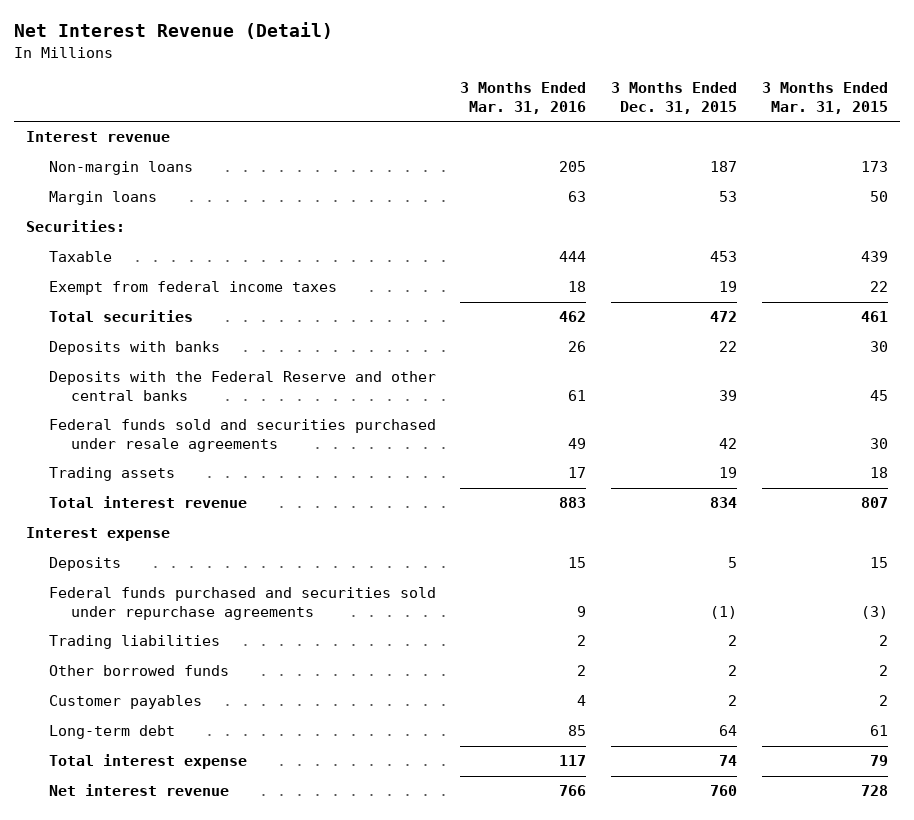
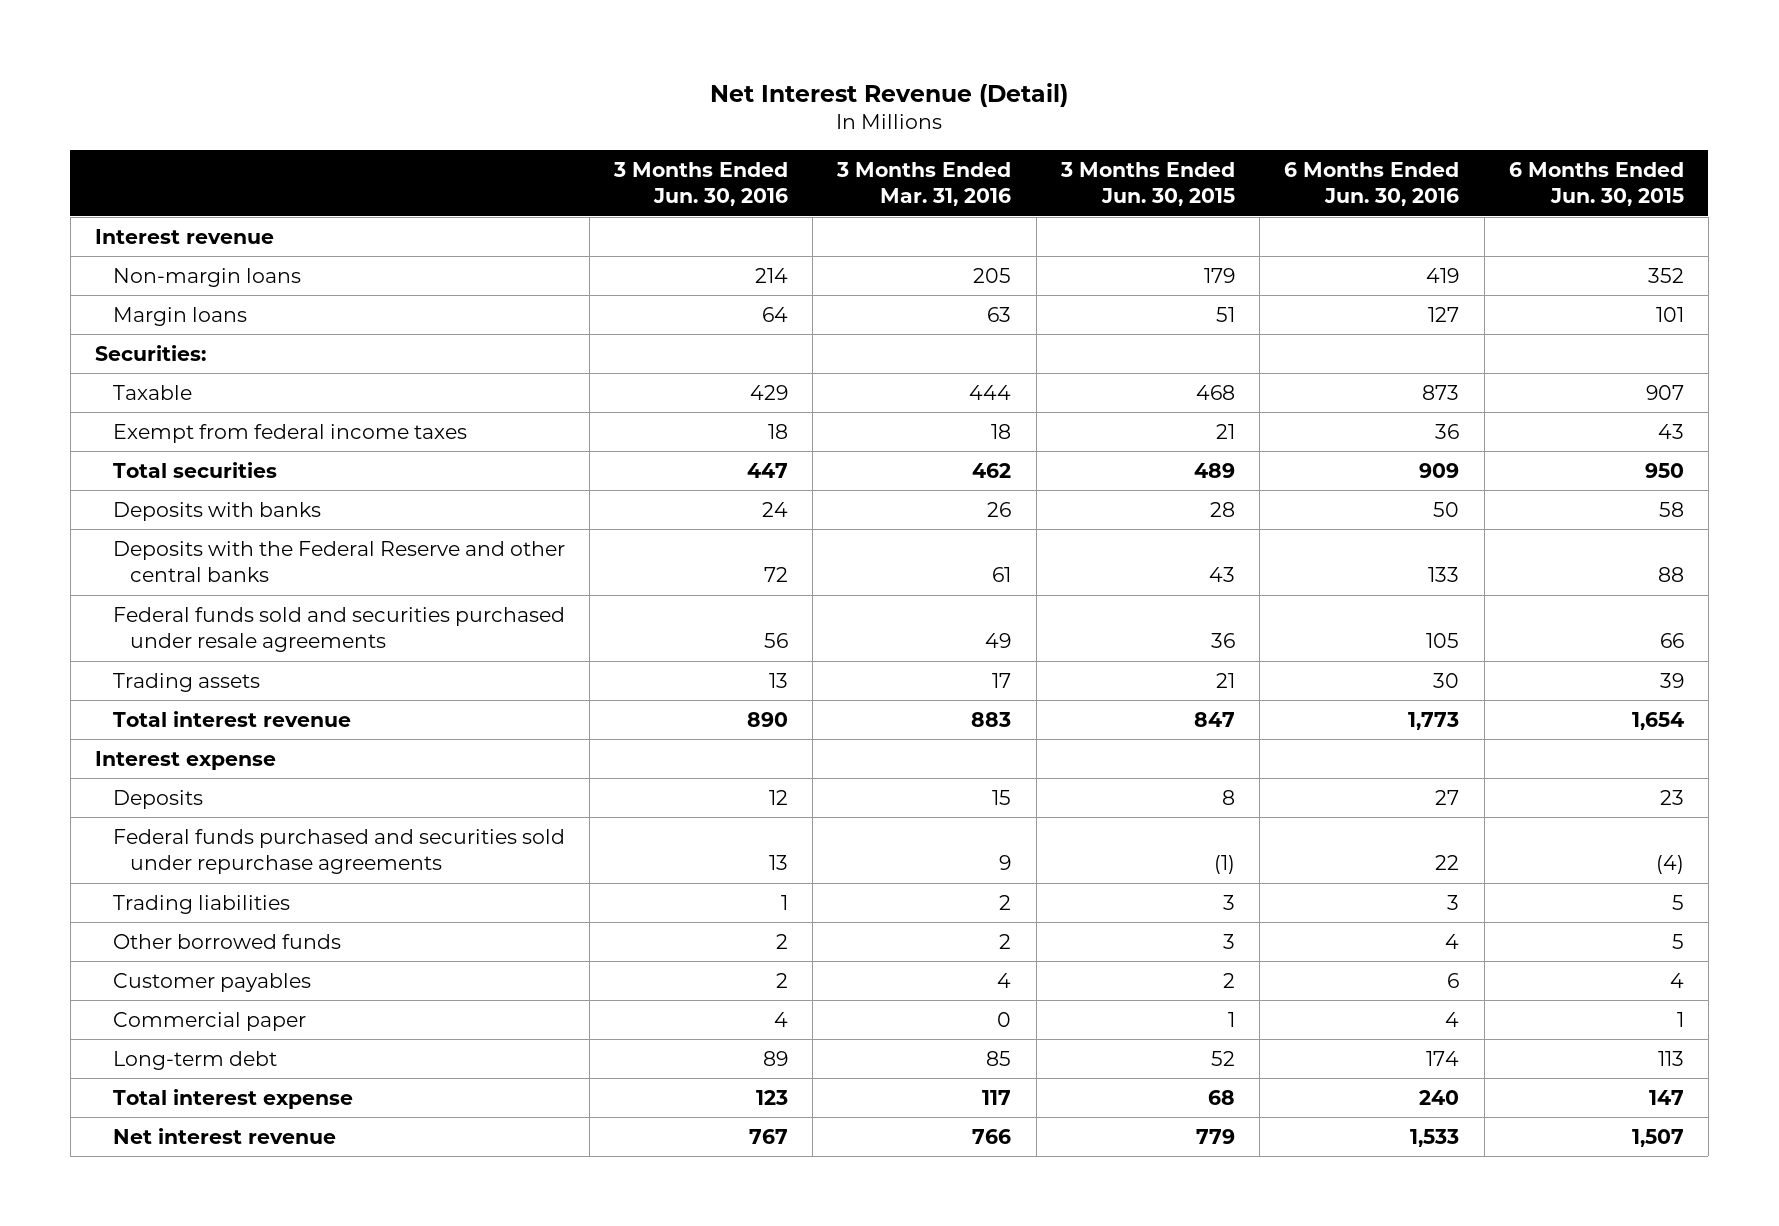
[610,82,737,114] 3 Months Ended Dec. 31, 2015 -> none
[761,82,888,114] 3 Months Ended Mar. 31, 2015 -> none
none -> [613,161,789,207] 3 Months Ended Jun. 30, 2016
none -> [1059,161,1235,207] 3 Months Ended Jun. 30, 2015
none -> [1284,161,1460,207] 6 Months Ended Jun. 30, 2016
none -> [1508,161,1684,207] 6 Months Ended Jun. 30, 2015
none -> [112,1011,306,1031] Commercial paper

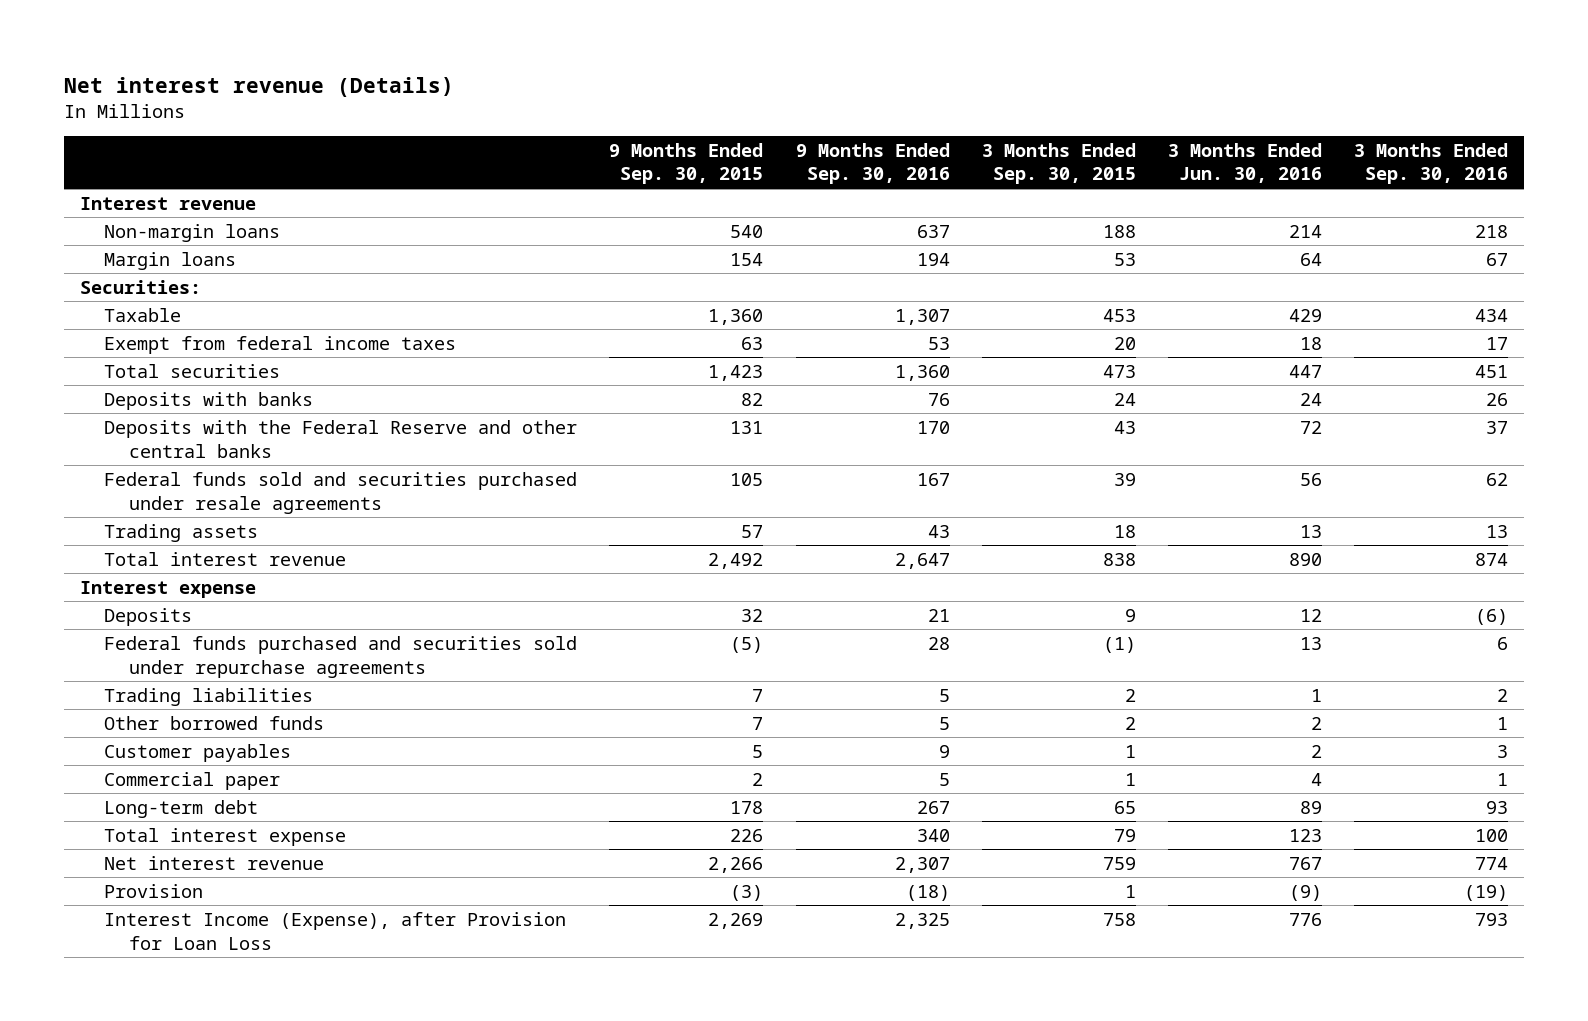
[710,82,1069,107] Net Interest Revenue (Detail) -> [64,76,455,97] Net interest revenue (Details)
[836,161,1012,207] 3 Months Ended Mar. 31, 2016 -> none
[1059,161,1235,207] 3 Months Ended Jun. 30, 2015 -> none
[1284,161,1460,207] 6 Months Ended Jun. 30, 2016 -> none
[1508,161,1684,207] 6 Months Ended Jun. 30, 2015 -> none
none -> [609,142,764,185] 9 Months Ended Sep. 30, 2015
none -> [795,142,950,185] 9 Months Ended Sep. 30, 2016
none -> [981,142,1136,185] 3 Months Ended Sep. 30, 2015
none -> [1353,142,1508,185] 3 Months Ended Sep. 30, 2016
none -> [104,883,204,898] Provision
none -> [104,911,567,950] Interest Income (Expense), after Provision for Loan Loss

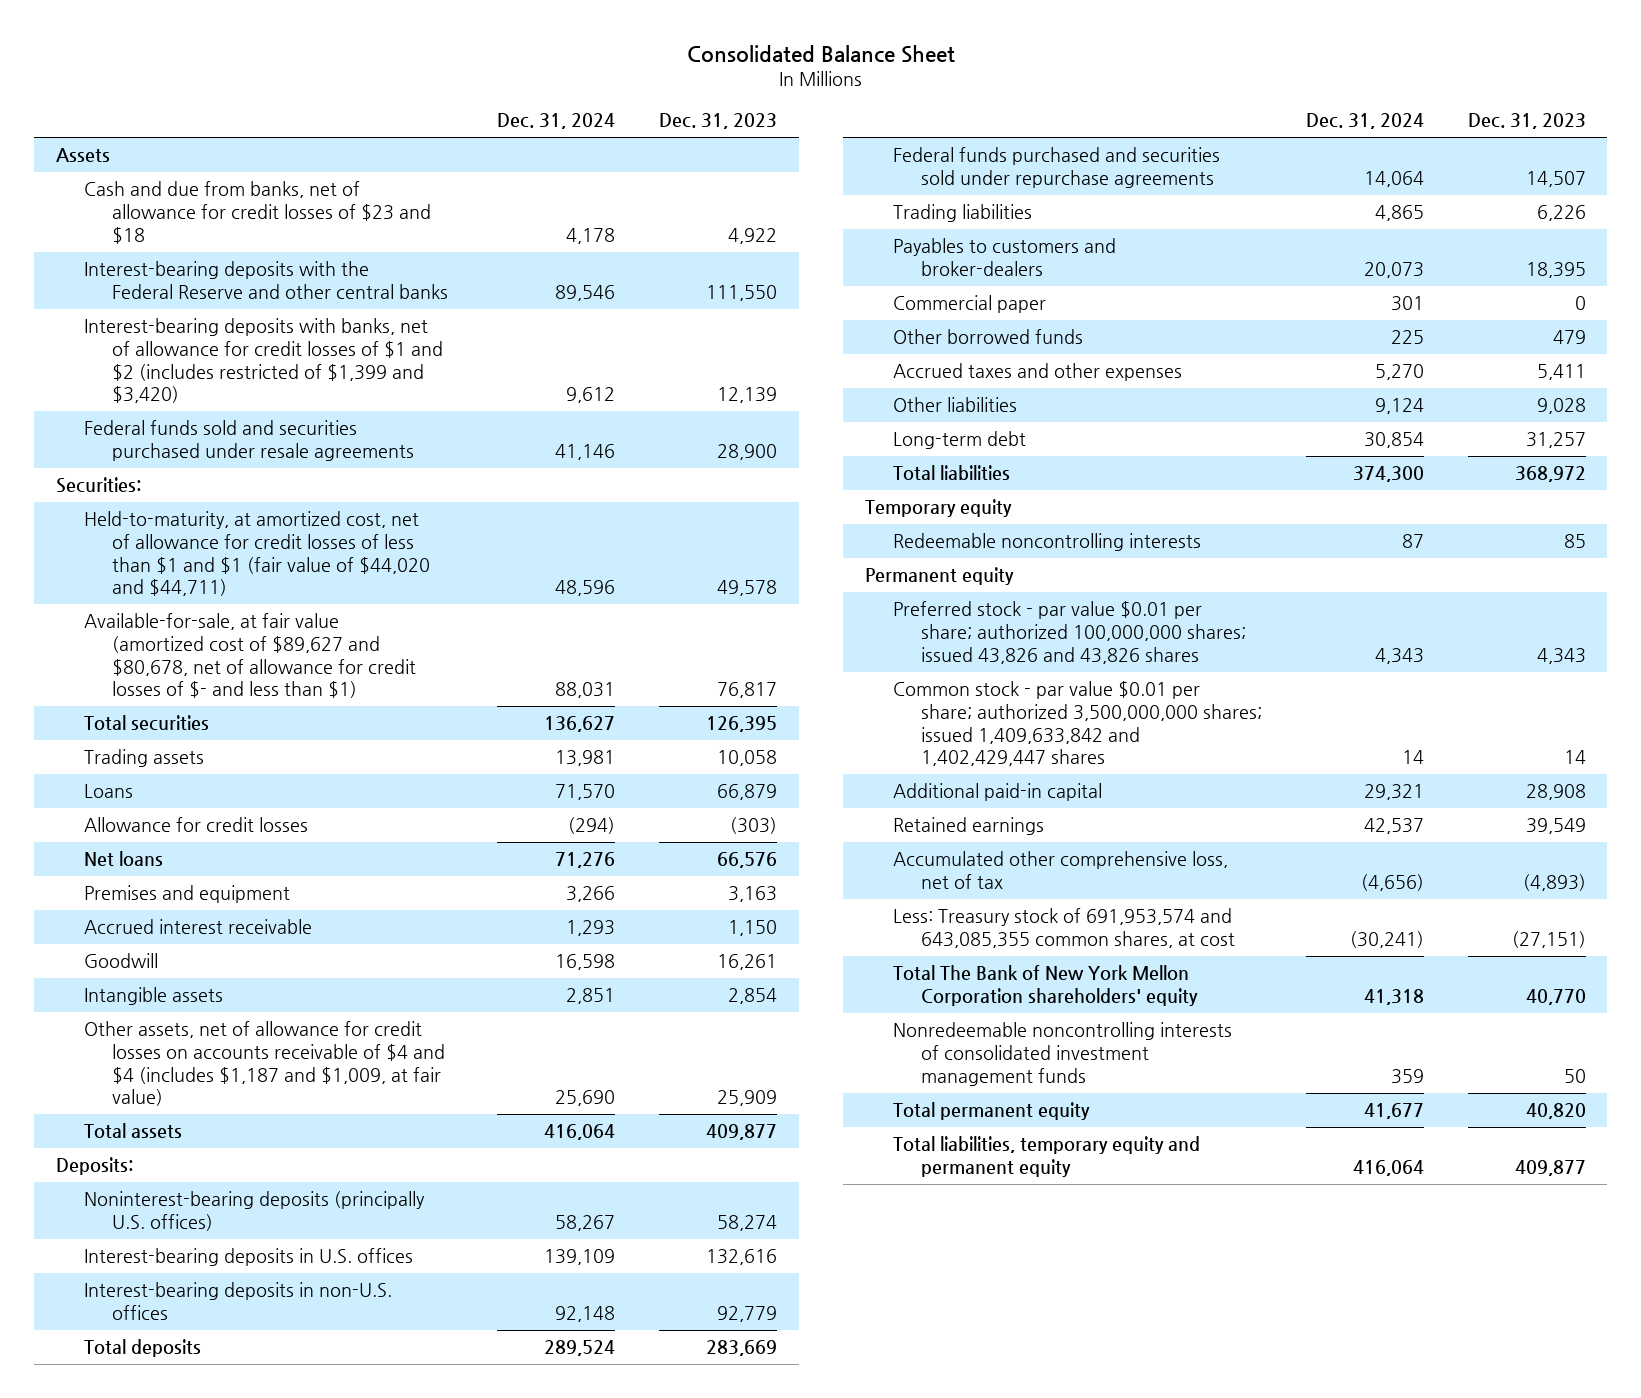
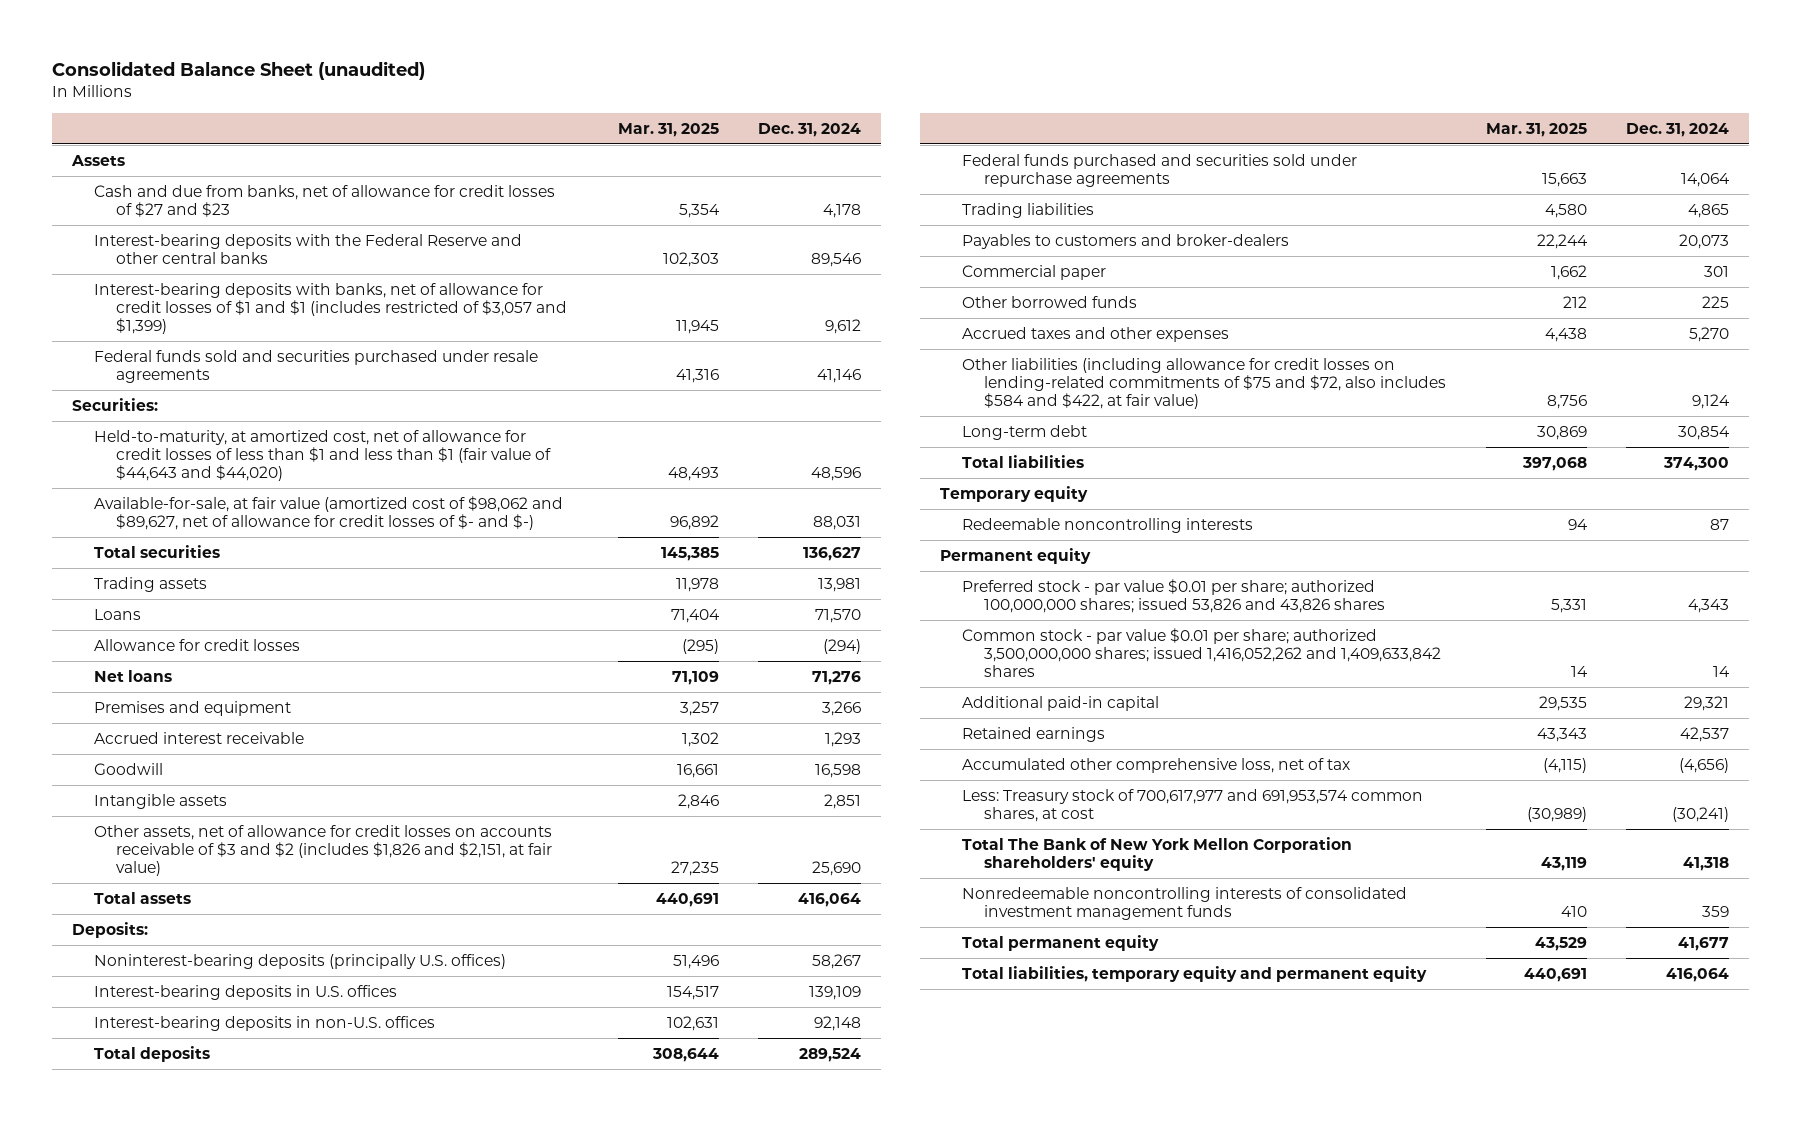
[686,45,955,64] Consolidated Balance Sheet -> [52,61,426,81] Consolidated Balance Sheet (unaudited)
[658,113,777,130] Dec. 31, 2023 -> none
none -> [617,122,719,137] Mar. 31, 2025
[84,181,432,244] Cash and due from banks, net of allowance for credit losses of $23 and $18 -> [94,184,556,218] Cash and due from banks, net of allowance for credit losses of $27 and $23
[84,318,444,404] Interest-bearing deposits with banks, net of allowance for credit losses of $1 and $2 (includes restricted of $1,399 and $3,420) -> [94,282,568,335] Interest-bearing deposits with banks, net of allowance for credit losses of $1 and $1 (includes restricted of $3,057 and $1,399)
[84,511,431,597] Held-to-maturity, at amortized cost, net of allowance for credit losses of less than $1 and $1 (fair value of $44,020 and $44,711) -> [94,429,552,482] Held-to-maturity, at amortized cost, net of allowance for credit losses of less than $1 and less than $1 (fair value of $44,643 and $44,020)
[84,613,417,699] Available-for-sale, at fair value (amortized cost of $89,627 and $80,678, net of allowance for credit losses of $- and less than $1) -> [94,495,564,531] Available-for-sale, at fair value (amortized cost of $98,062 and $89,627, net of allowance for credit losses of $- and $-)
[84,1021,446,1107] Other assets, net of allowance for credit losses on accounts receivable of $4 and $4 (includes $1,187 and $1,009, at fair value) -> [94,824,553,877] Other assets, net of allowance for credit losses on accounts receivable of $3 and $2 (includes $1,826 and $2,151, at fair value)
[892,397,1017,413] Other liabilities -> [961,357,1447,410] Other liabilities (including allowance for credit losses on lending-related commitments of $75 and $72, also includes $584 and $422, at fair value)
[892,601,1247,664] Preferred stock - par value $0.01 per share; authorized 100,000,000 shares; issued 43,826 and 43,826 shares -> [961,578,1386,614] Preferred stock - par value $0.01 per share; authorized 100,000,000 shares; issued 53,826 and 43,826 shares
[892,681,1263,767] Common stock - par value $0.01 per share; authorized 3,500,000,000 shares; issued 1,409,633,842 and 1,402,429,447 shares -> [961,627,1442,678] Common stock - par value $0.01 per share; authorized 3,500,000,000 shares; issued 1,416,052,262 and 1,409,633,842 shares
[892,908,1236,948] Less: Treasury stock of 691,953,574 and 643,085,355 common shares, at cost -> [961,788,1423,823] Less: Treasury stock of 700,617,977 and 691,953,574 common shares, at cost

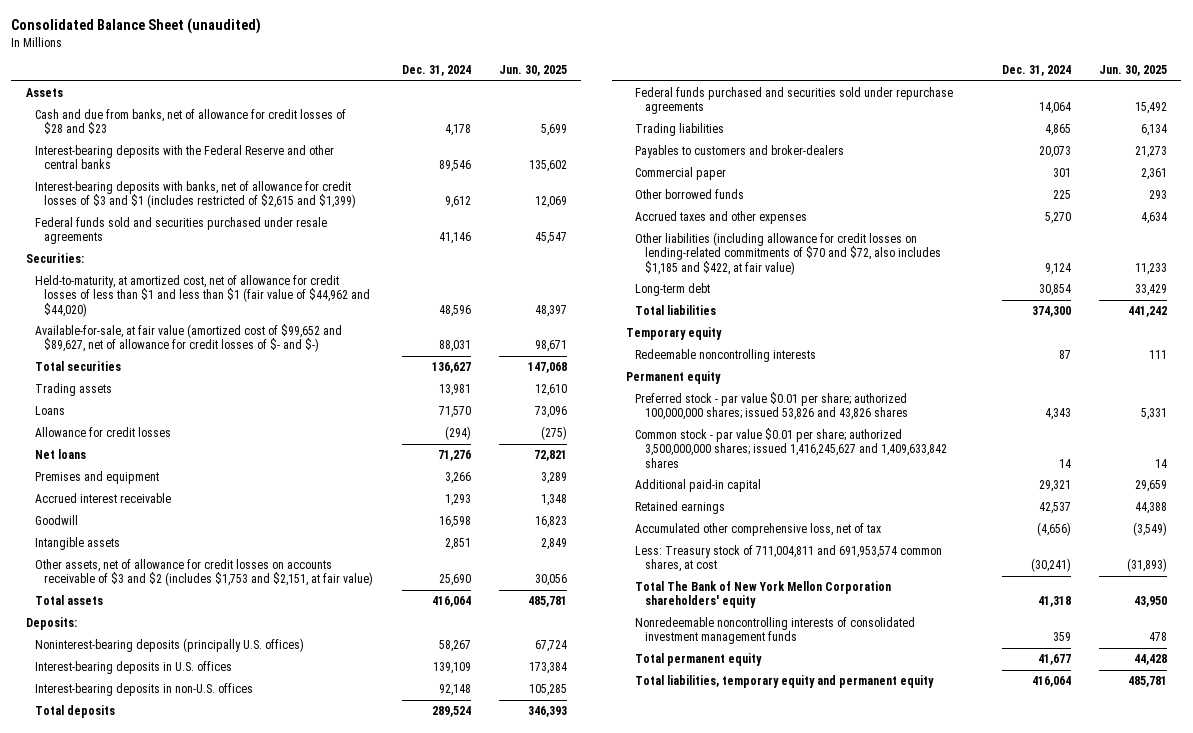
[617,122,719,137] Mar. 31, 2025 -> none
none -> [498,65,567,77] Jun. 30, 2025
[94,184,556,218] Cash and due from banks, net of allowance for credit losses of $27 and $23 -> [34,109,346,135] Cash and due from banks, net of allowance for credit losses of $28 and $23
[94,282,568,335] Interest-bearing deposits with banks, net of allowance for credit losses of $1 and $1 (includes restricted of $3,057 and $1,399) -> [34,181,357,209] Interest-bearing deposits with banks, net of allowance for credit losses of $3 and $1 (includes restricted of $2,615 and $1,399)
[94,429,552,482] Held-to-maturity, at amortized cost, net of allowance for credit losses of less than $1 and less than $1 (fair value of $44,643 and $44,020) -> [34,275,371,317] Held-to-maturity, at amortized cost, net of allowance for credit losses of less than $1 and less than $1 (fair value of $44,962 and $44,020)
[94,495,564,531] Available-for-sale, at fair value (amortized cost of $98,062 and $89,627, net of allowance for credit losses of $- and $-) -> [34,324,342,353] Available-for-sale, at fair value (amortized cost of $99,652 and $89,627, net of allowance for credit losses of $- and $-)
[94,824,553,877] Other assets, net of allowance for credit losses on accounts receivable of $3 and $2 (includes $1,826 and $2,151, at fair value) -> [34,559,374,587] Other assets, net of allowance for credit losses on accounts receivable of $3 and $2 (includes $1,753 and $2,151, at fair value)
[961,357,1447,410] Other liabilities (including allowance for credit losses on lending-related commitments of $75 and $72, also includes $584 and $422, at fair value) -> [635,232,941,275] Other liabilities (including allowance for credit losses on lending-related commitments of $70 and $72, also includes $1,185 and $422, at fair value)
[961,627,1442,678] Common stock - par value $0.01 per share; authorized 3,500,000,000 shares; issued 1,416,052,262 and 1,409,633,842 shares -> [635,428,947,468] Common stock - par value $0.01 per share; authorized 3,500,000,000 shares; issued 1,416,245,627 and 1,409,633,842 shares
[961,788,1423,823] Less: Treasury stock of 700,617,977 and 691,953,574 common shares, at cost -> [635,545,943,573] Less: Treasury stock of 711,004,811 and 691,953,574 common shares, at cost

